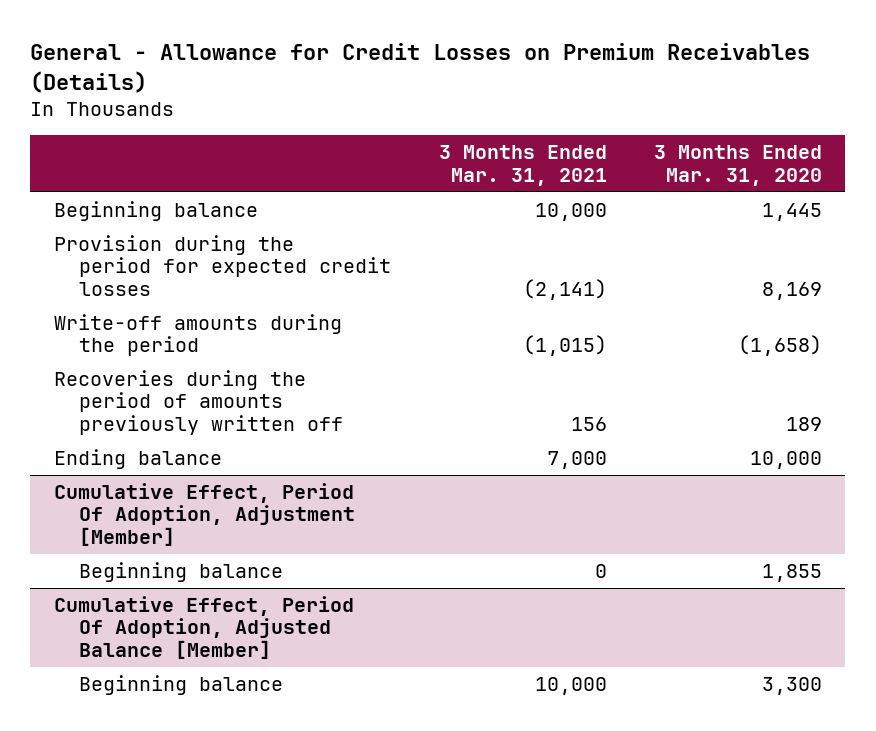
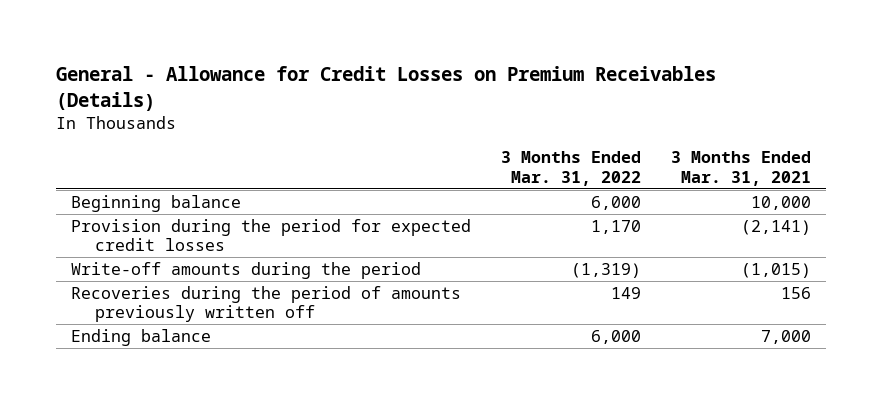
[653,145,822,186] 3 Months Ended Mar. 31, 2020 -> none
none -> [500,151,641,186] 3 Months Ended Mar. 31, 2022
[53,483,356,546] Cumulative Effect, Period Of Adoption, Adjustment [Member] -> none
[79,562,284,583] Beginning balance -> none
[53,596,354,659] Cumulative Effect, Period Of Adoption, Adjusted Balance [Member] -> none
[79,675,284,696] Beginning balance -> none

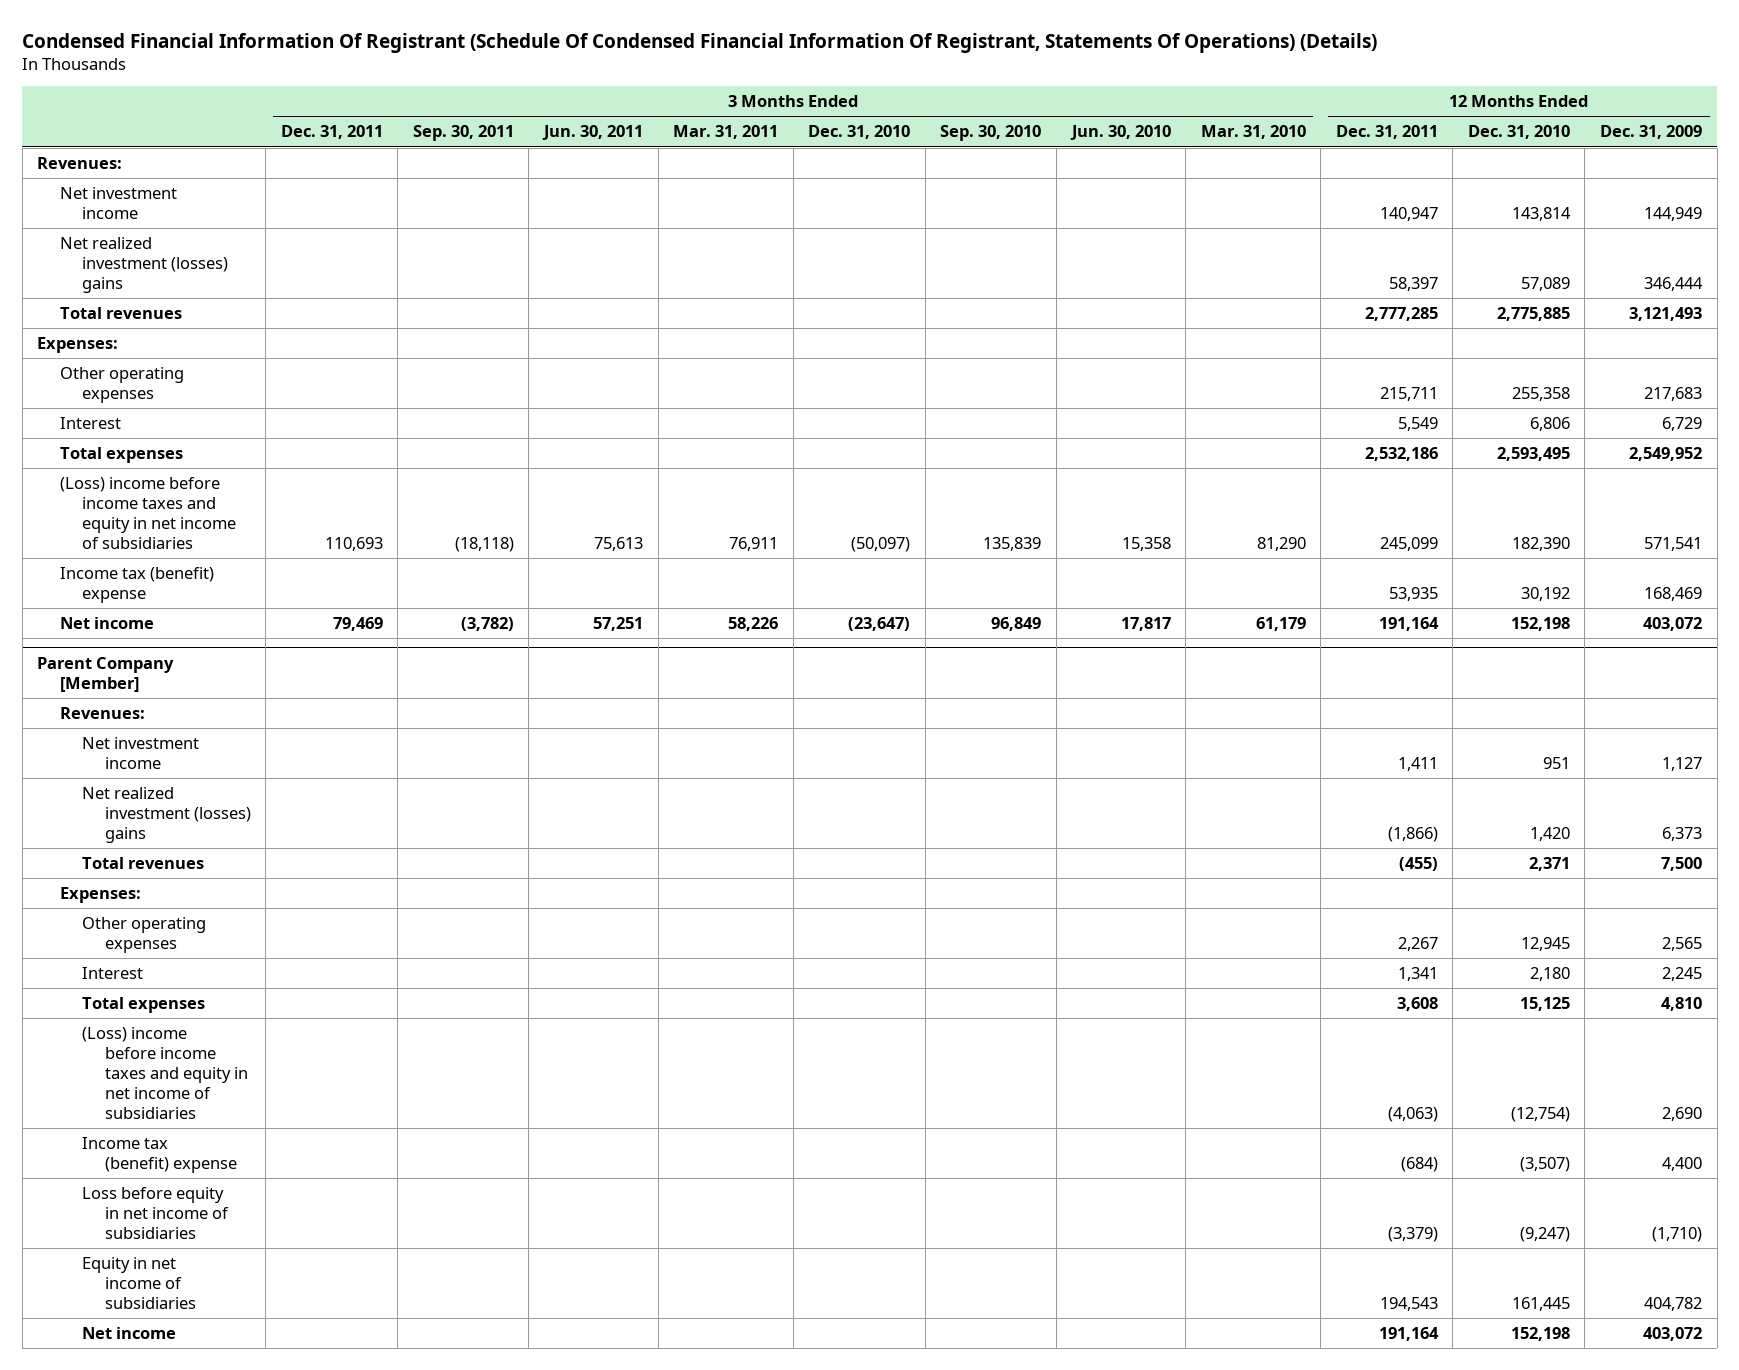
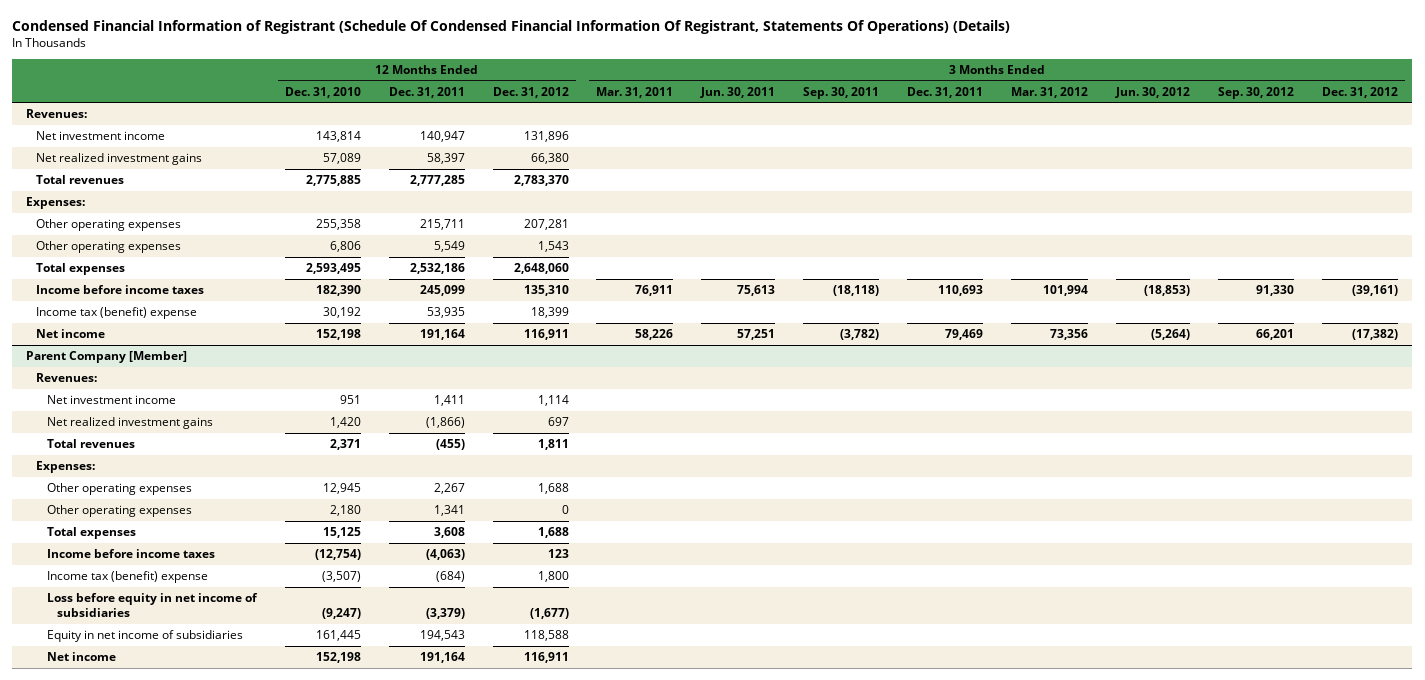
[22,32,1378,53] Condensed Financial Information Of Registrant (Schedule Of Condensed Financial Information Of Registrant, Statements Of Operations) (Details) -> [12,19,1011,34] Condensed Financial Information of Registrant (Schedule Of Condensed Financial Information Of Registrant, Statements Of Operations) (Details)
[808,125,911,140] Dec. 31, 2010 -> none
[940,125,1042,142] Sep. 30, 2010 -> none
[1069,125,1171,141] Jun. 30, 2010 -> none
[1200,125,1306,140] Mar. 31, 2010 -> none
[1600,125,1703,140] Dec. 31, 2009 -> none
none -> [492,86,569,98] Dec. 31, 2012
none -> [1011,86,1089,98] Mar. 31, 2012
none -> [1115,86,1191,98] Jun. 30, 2012
none -> [1218,86,1295,99] Sep. 30, 2012
none -> [1322,86,1399,98] Dec. 31, 2012
[59,237,229,293] Net realized investment (losses) gains -> [36,153,203,166] Net realized investment gains
[59,417,121,430] Interest -> [36,241,182,254] Other operating expenses
[59,477,237,549] (Loss) income before income taxes and equity in net income of subsidiaries -> [36,285,205,295] Income before income taxes
[82,787,251,843] Net realized investment (losses) gains -> [46,417,213,430] Net realized investment gains
[82,967,144,980] Interest -> [46,505,192,518] Other operating expenses
[82,1027,248,1119] (Loss) income before income taxes and equity in net income of subsidiaries -> [46,549,215,559] Income before income taxes

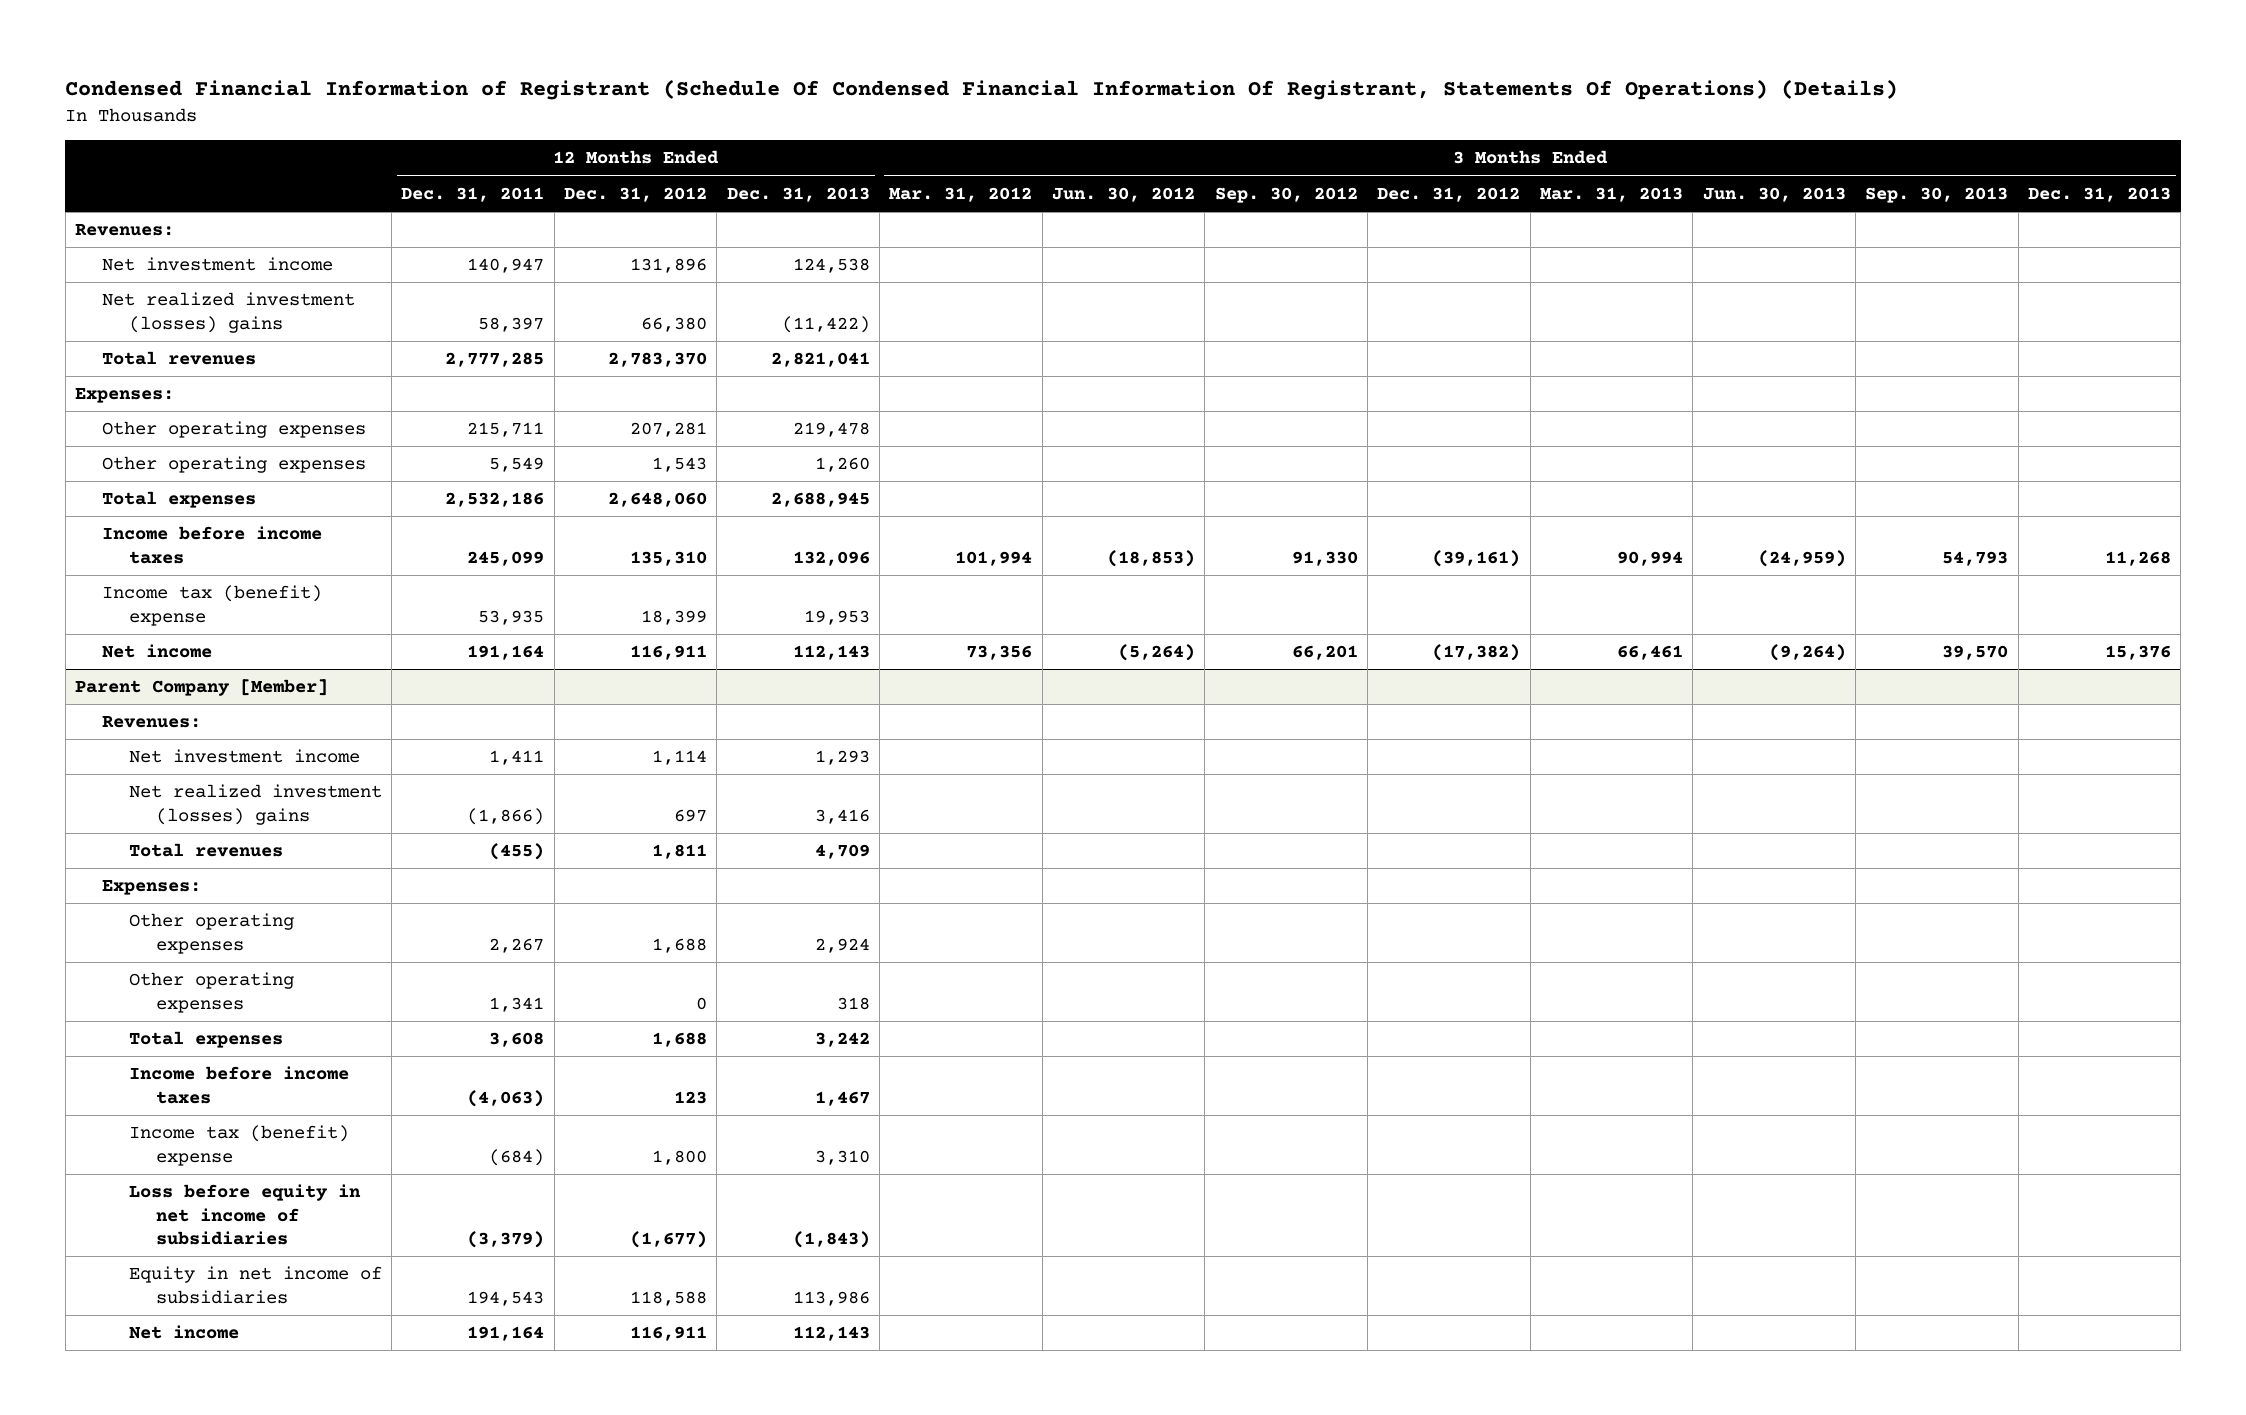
[284,86,361,98] Dec. 31, 2010 -> none
[596,86,674,98] Mar. 31, 2011 -> none
[700,86,776,98] Jun. 30, 2011 -> none
[803,86,880,99] Sep. 30, 2011 -> none
[907,86,984,98] Dec. 31, 2011 -> none
none -> [726,186,870,202] Dec. 31, 2013
none -> [1539,186,1683,202] Mar. 31, 2013
none -> [1702,186,1846,202] Jun. 30, 2013
none -> [1865,186,2009,203] Sep. 30, 2013
none -> [2027,186,2171,202] Dec. 31, 2013
[36,153,203,166] Net realized investment gains -> [101,292,355,333] Net realized investment (losses) gains
[46,417,213,430] Net realized investment gains -> [128,784,382,825] Net realized investment (losses) gains

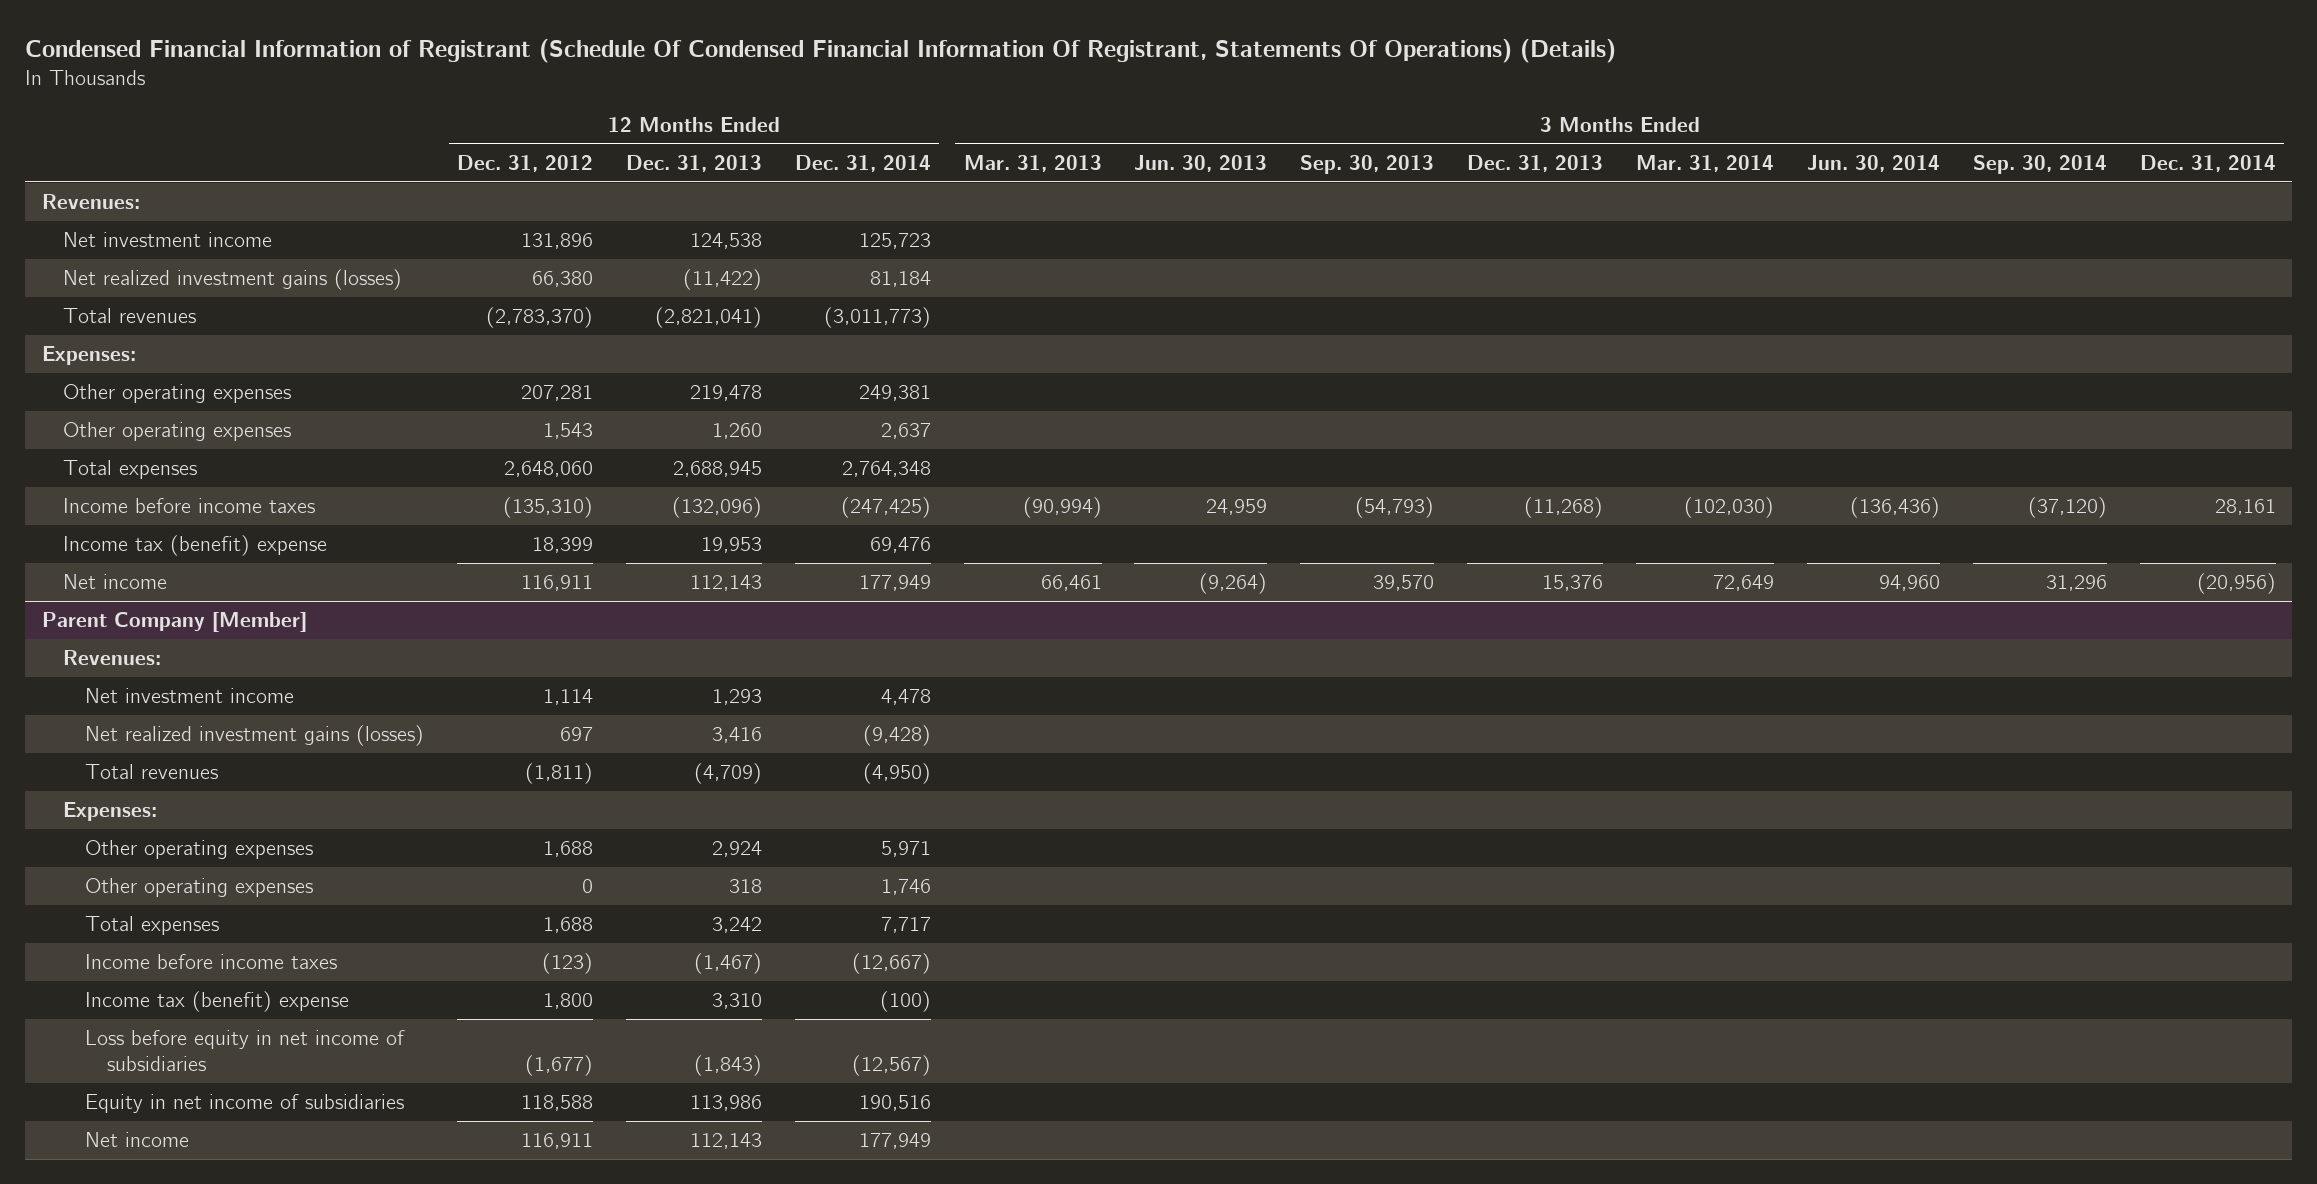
[401,186,545,202] Dec. 31, 2011 -> none
[889,186,1033,202] Mar. 31, 2012 -> none
[1052,186,1196,202] Jun. 30, 2012 -> none
[1214,186,1358,203] Sep. 30, 2012 -> none
[1377,186,1521,202] Dec. 31, 2012 -> none
none -> [794,155,931,173] Dec. 31, 2014
none -> [1635,155,1774,173] Mar. 31, 2014
none -> [1806,155,1940,173] Jun. 30, 2014
none -> [1972,155,2107,175] Sep. 30, 2014
none -> [2139,155,2276,173] Dec. 31, 2014
[101,292,355,333] Net realized investment (losses) gains -> [63,269,403,291] Net realized investment gains (losses)
[608,352,708,368] 2,783,370 -> [486,307,594,329] (2,783,370)
[770,352,870,368] 2,821,041 -> [654,307,762,329] (2,821,041)
[630,550,708,566] 135,310 -> [503,497,594,519] (135,310)
[792,550,870,566] 132,096 -> [671,497,762,519] (132,096)
[1616,550,1683,566] 90,994 -> [1022,497,1102,519] (90,994)
[1757,549,1846,567] (24,959) -> [1206,499,1268,516] 24,959
[1942,550,2009,566] 54,793 -> [1355,497,1435,519] (54,793)
[2104,550,2171,566] 11,268 -> [1524,497,1604,519] (11,268)
[128,784,382,825] Net realized investment (losses) gains -> [85,725,425,747] Net realized investment gains (losses)
[652,844,708,860] 1,811 -> [525,763,594,785] (1,811)
[814,844,870,860] 4,709 -> [693,763,762,785] (4,709)
[674,1090,708,1104] 123 -> [542,953,594,975] (123)
[814,1090,870,1106] 1,467 -> [693,953,762,975] (1,467)

